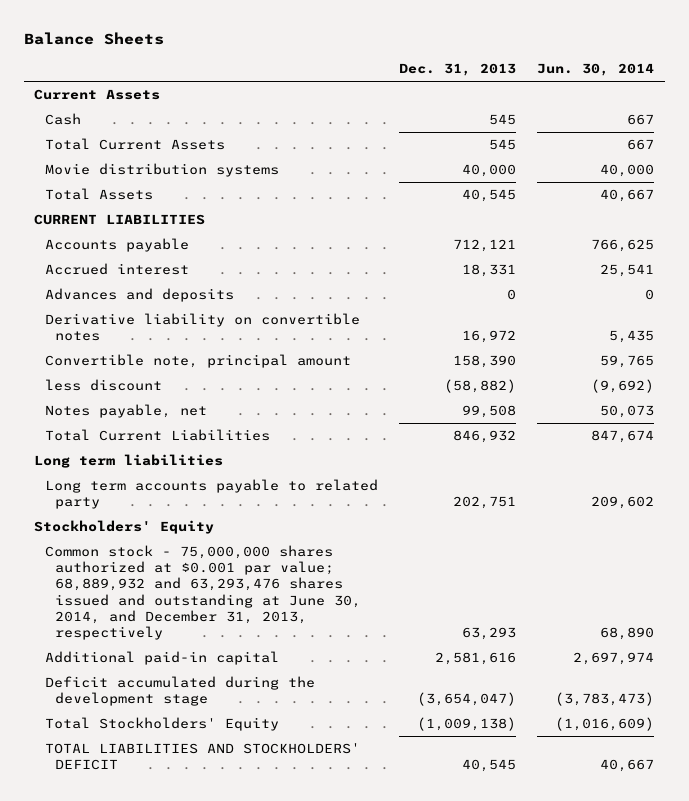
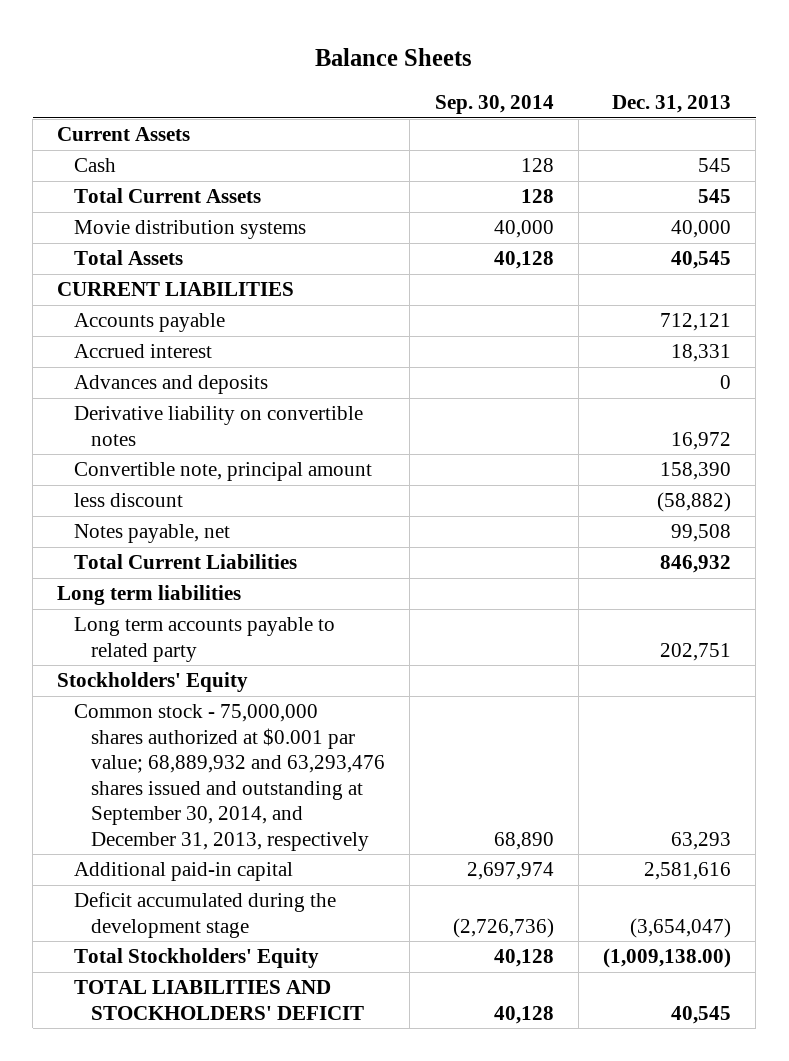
[537,63,655,77] Jun. 30, 2014 -> none
none -> [434,95,554,115] Sep. 30, 2014
[44,545,362,641] Common stock - 75,000,000 shares authorized at $0.001 par value; 68,889,932 and 63,293,476 shares issued and outstanding at June 30, 2014, and December 31, 2013, respectively -> [74,704,386,851] Common stock - 75,000,000 shares authorized at $0.001 par value; 68,889,932 and 63,293,476 shares issued and outstanding at September 30, 2014, and December 31, 2013, respectively
[417,717,517,732] (1,009,138) -> [603,948,732,969] (1,009,138.00)

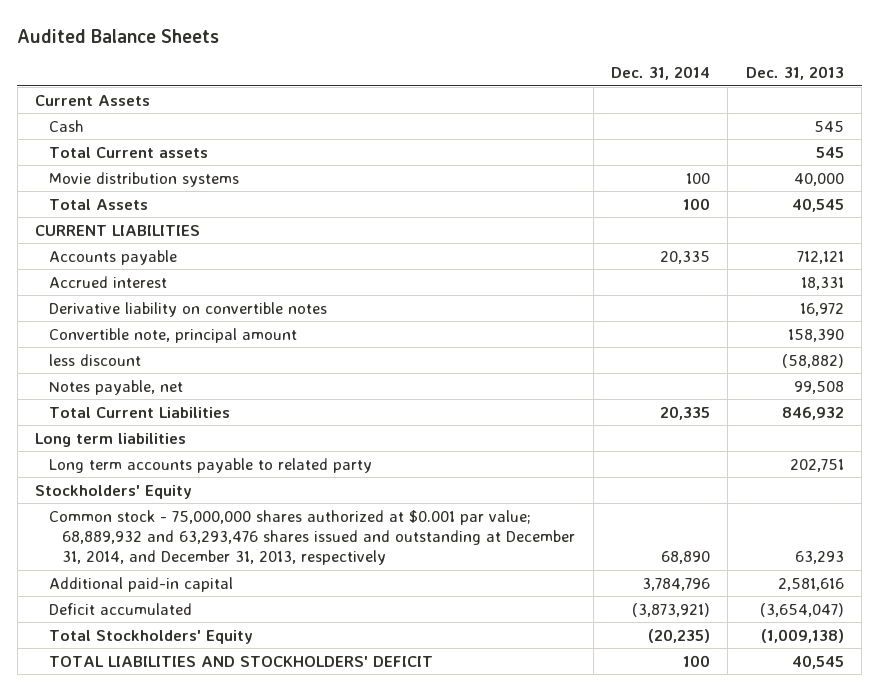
[315,47,473,66] Balance Sheets -> [17,28,220,43] Audited Balance Sheets
[434,95,554,115] Sep. 30, 2014 -> none
none -> [611,66,711,81] Dec. 31, 2014
[74,188,262,204] Total Current Assets -> [48,146,208,158] Total Current assets
[74,375,269,395] Advances and deposits -> none
[74,704,386,851] Common stock - 75,000,000 shares authorized at $0.001 par value; 68,889,932 and 63,293,476 shares issued and outstanding at September 30, 2014, and December 31, 2013, respectively -> [48,509,576,566] Common stock - 75,000,000 shares authorized at $0.001 par value; 68,889,932 and 63,293,476 shares issued and outstanding at December 31, 2014, and December 31, 2013, respectively
[74,892,337,938] Deficit accumulated during the development stage -> [48,602,192,615] Deficit accumulated
[603,948,732,969] (1,009,138.00) -> [760,628,844,643] (1,009,138)

